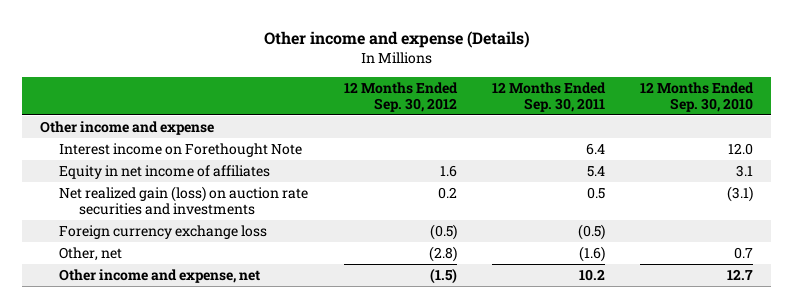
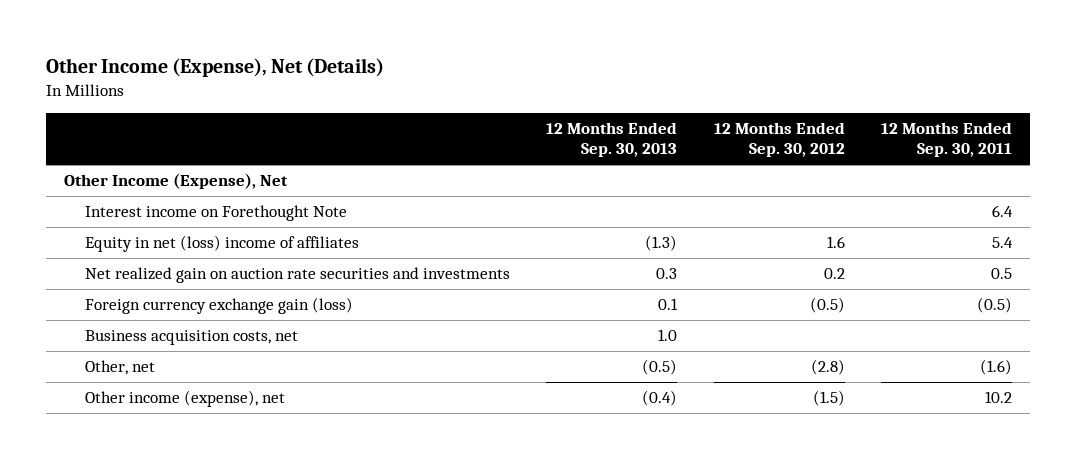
[263,30,530,48] Other income and expense (Details) -> [46,57,385,77] Other Income (Expense), Net (Details)
[640,81,755,112] 12 Months Ended Sep. 30, 2010 -> none
none -> [546,121,678,158] 12 Months Ended Sep. 30, 2013
[40,121,215,136] Other income and expense -> [64,173,289,190] Other Income (Expense), Net
[59,165,271,180] Equity in net income of affiliates -> [84,235,359,253] Equity in net (loss) income of affiliates
[59,186,309,216] Net realized gain (loss) on auction rate securities and investments -> [84,267,510,284] Net realized gain on auction rate securities and investments
[59,225,268,240] Foreign currency exchange loss -> [84,297,353,315] Foreign currency exchange gain (loss)
none -> [84,330,298,346] Business acquisition costs, net
[59,269,261,284] Other income and expense, net -> [84,390,285,408] Other income (expense), net

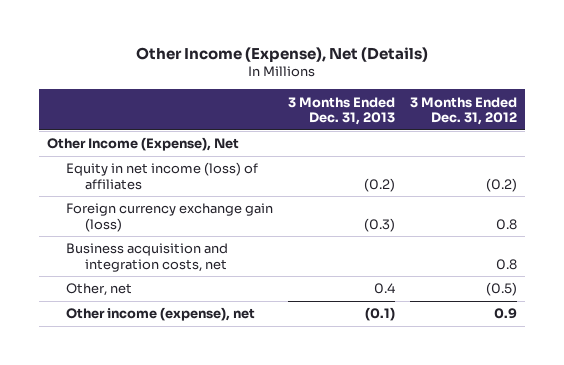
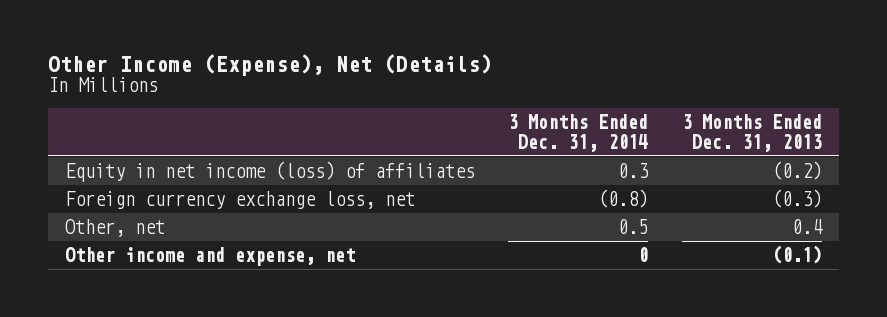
[410,96,518,125] 3 Months Ended Dec. 31, 2012 -> none
none -> [508,113,649,152] 3 Months Ended Dec. 31, 2014
[46,137,239,152] Other Income (Expense), Net -> none
[65,243,228,272] Business acquisition and integration costs, net -> none
[65,203,273,232] Foreign currency exchange gain (loss) -> [64,191,415,210] Foreign currency exchange loss, net
[65,307,255,322] Other income (expense), net -> [64,247,355,267] Other income and expense, net

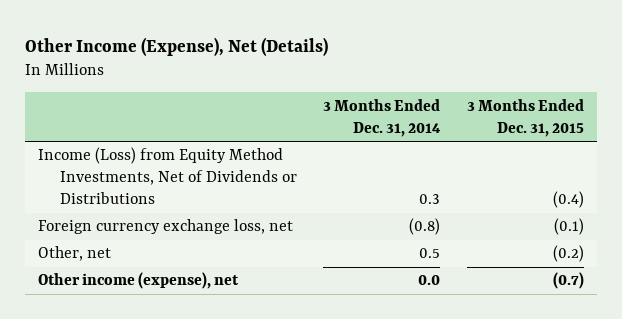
[681,113,822,152] 3 Months Ended Dec. 31, 2013 -> none
none -> [467,98,585,137] 3 Months Ended Dec. 31, 2015
[64,161,475,183] Equity in net income (loss) of affiliates -> none
none -> [38,147,297,205] Income (Loss) from Equity Method Investments, Net of Dividends or Distributions
[64,247,355,267] Other income and expense, net -> [38,272,240,290] Other income (expense), net
[638,247,649,263] 0 -> [418,275,441,286] 0.0

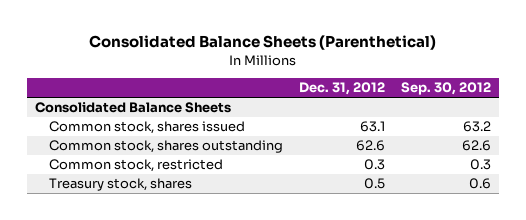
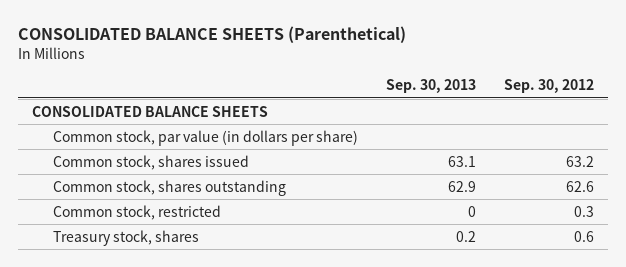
[89,35,437,51] Consolidated Balance Sheets (Parenthetical) -> [18,25,407,43] CONSOLIDATED BALANCE SHEETS (Parenthetical)
[299,82,386,96] Dec. 31, 2012 -> none
none -> [385,79,476,94] Sep. 30, 2013
[34,102,231,114] Consolidated Balance Sheets -> [32,105,269,117] CONSOLIDATED BALANCE SHEETS
none -> [52,129,358,146] Common stock, par value (in dollars per share)

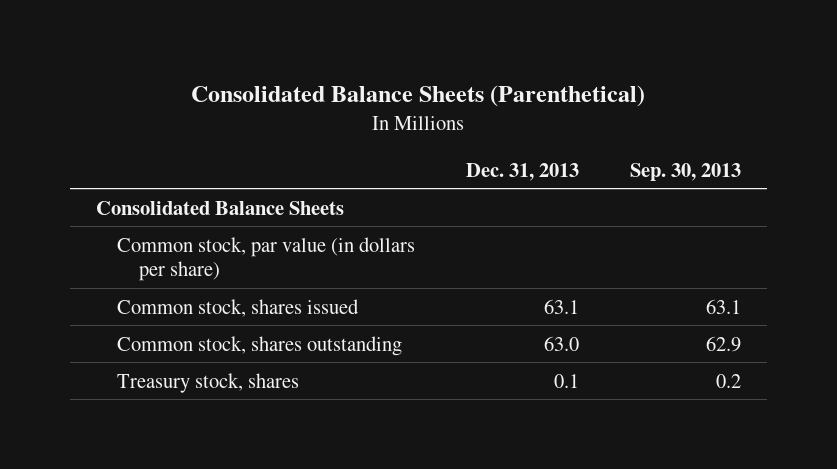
[18,25,407,43] CONSOLIDATED BALANCE SHEETS (Parenthetical) -> [191,85,646,108] Consolidated Balance Sheets (Parenthetical)
[503,79,594,94] Sep. 30, 2012 -> none
none -> [466,162,580,181] Dec. 31, 2013
[32,105,269,117] CONSOLIDATED BALANCE SHEETS -> [95,200,344,215] Consolidated Balance Sheets
[52,204,221,220] Common stock, restricted -> none

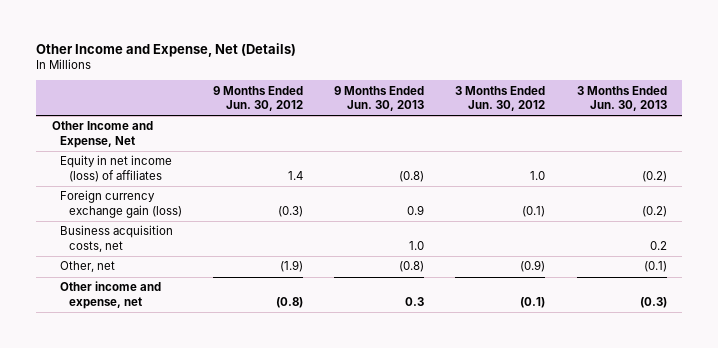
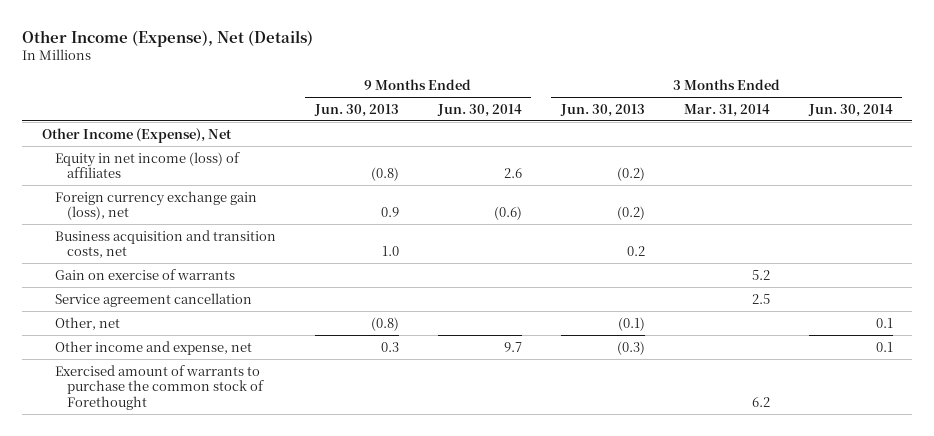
[36,42,297,57] Other Income and Expense, Net (Details) -> [22,29,314,47] Other Income (Expense), Net (Details)
[212,85,303,111] 9 Months Ended Jun. 30, 2012 -> none
[455,85,546,111] 3 Months Ended Jun. 30, 2012 -> none
none -> [436,103,522,117] Jun. 30, 2014
none -> [683,103,770,117] Mar. 31, 2014
none -> [807,103,893,117] Jun. 30, 2014
[51,121,153,148] Other Income and Expense, Net -> [41,127,232,143] Other Income (Expense), Net
[60,190,182,218] Foreign currency exchange gain (loss) -> [54,190,257,221] Foreign currency exchange gain (loss), net
[60,225,174,252] Business acquisition costs, net -> [54,229,276,259] Business acquisition and transition costs, net
none -> [54,268,235,280] Gain on exercise of warrants
none -> [54,292,252,307] Service agreement cancellation
none -> [54,364,265,410] Exercised amount of warrants to purchase the common stock of Forethought

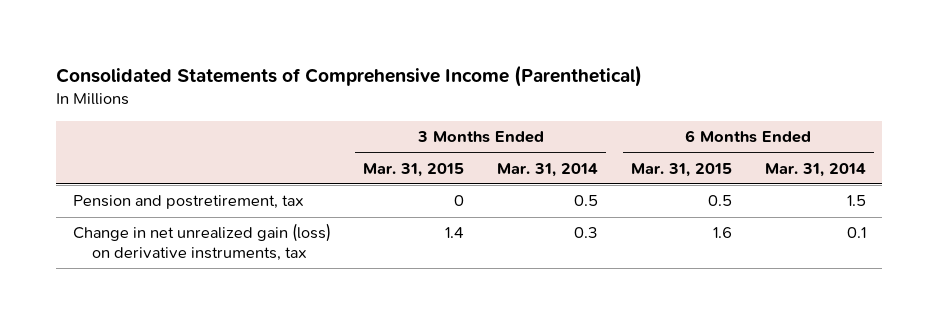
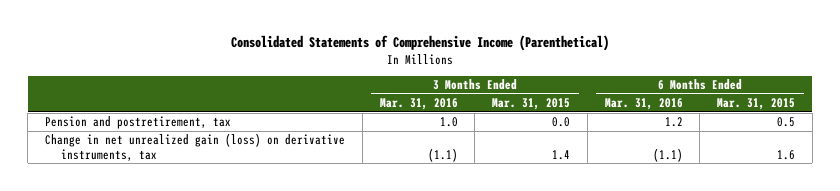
[497,162,599,177] Mar. 31, 2014 -> none
[764,162,866,177] Mar. 31, 2014 -> none
none -> [379,98,458,111] Mar. 31, 2016
none -> [604,98,683,111] Mar. 31, 2016
[454,195,465,207] 0 -> [552,117,571,128] 0.0

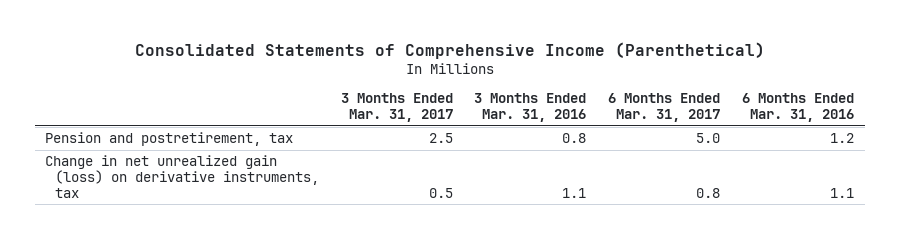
[492,98,571,111] Mar. 31, 2015 -> none
[717,98,796,111] Mar. 31, 2015 -> none
none -> [340,93,453,123] 3 Months Ended Mar. 31, 2017
none -> [608,93,721,123] 6 Months Ended Mar. 31, 2017
[439,117,458,128] 1.0 -> [562,133,587,144] 0.8
[427,147,458,162] (1.1) -> [562,187,587,198] 1.1
[652,147,683,162] (1.1) -> [829,187,854,198] 1.1

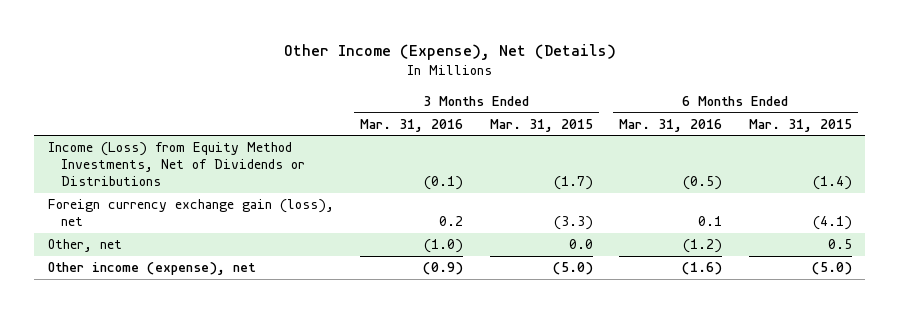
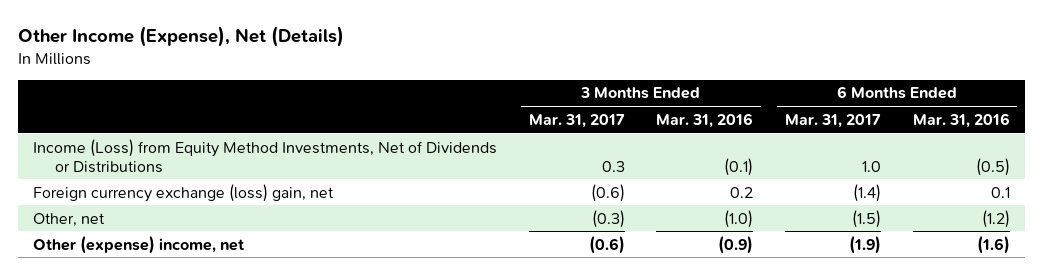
[489,118,593,132] Mar. 31, 2015 -> none
[748,118,852,132] Mar. 31, 2015 -> none
none -> [528,113,625,128] Mar. 31, 2017
none -> [785,113,882,128] Mar. 31, 2017
[47,199,334,227] Foreign currency exchange gain (loss), net -> [33,183,335,202] Foreign currency exchange (loss) gain, net
[47,262,256,276] Other income (expense), net -> [33,235,245,254] Other (expense) income, net

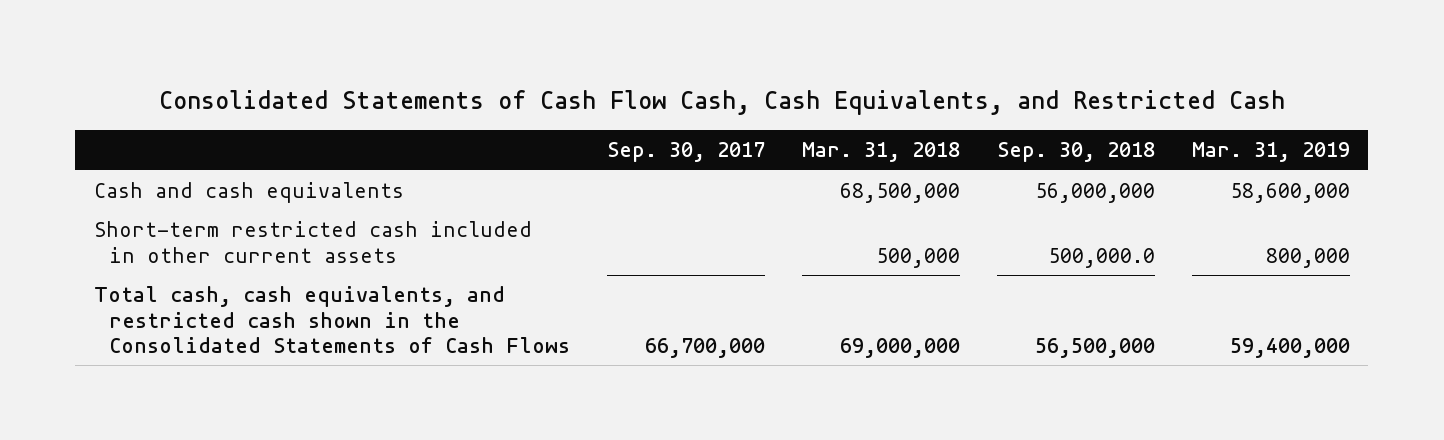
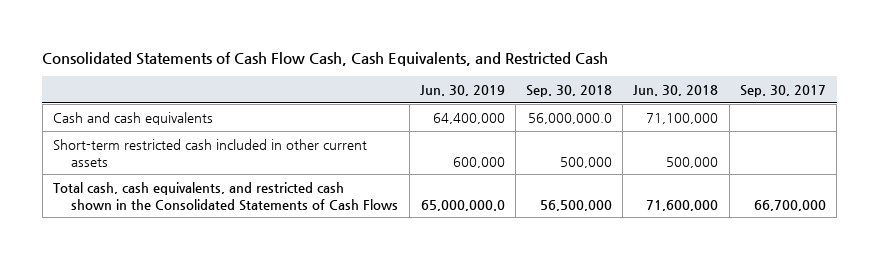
[802,142,961,163] Mar. 31, 2018 -> none
[1191,142,1350,163] Mar. 31, 2019 -> none
none -> [419,84,505,96] Jun. 30, 2019
none -> [633,84,719,96] Jun. 30, 2018
[1034,183,1155,204] 56,000,000 -> [528,112,613,124] 56,000,000.0
[1047,247,1155,268] 500,000.0 -> [560,156,613,168] 500,000

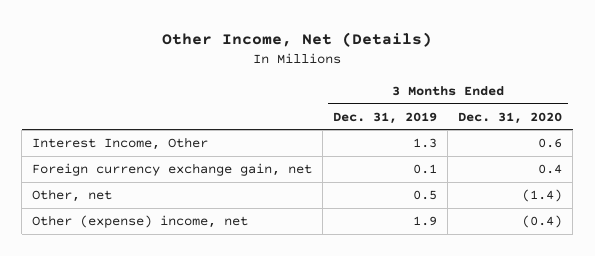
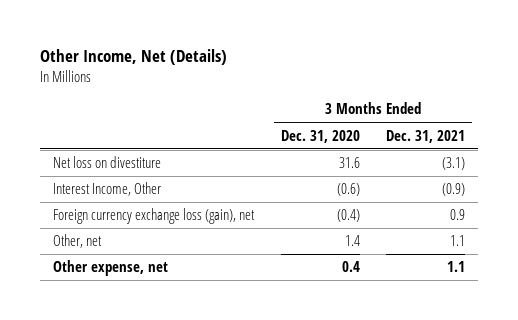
[333,111,438,124] Dec. 31, 2019 -> none
none -> [385,129,465,143] Dec. 31, 2021
none -> [53,156,162,169] Net loss on divestiture
[538,138,563,149] 0.6 -> [336,183,360,197] (0.6)
[32,163,313,177] Foreign currency exchange gain, net -> [53,208,256,225] Foreign currency exchange loss (gain), net
[538,164,563,175] 0.4 -> [336,209,360,223] (0.4)
[522,189,563,203] (1.4) -> [344,235,360,247] 1.4
[32,215,249,229] Other (expense) income, net -> [53,260,169,277] Other expense, net
[522,215,563,229] (0.4) -> [341,261,360,273] 0.4

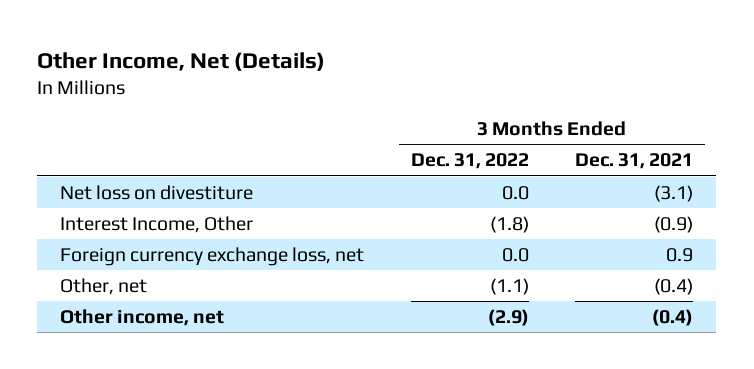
[280,129,360,143] Dec. 31, 2020 -> none
none -> [410,153,529,170] Dec. 31, 2022
[53,208,256,225] Foreign currency exchange loss (gain), net -> [60,246,365,266] Foreign currency exchange loss, net
[449,235,465,247] 1.1 -> [654,277,694,295] (0.4)
[53,260,169,277] Other expense, net -> [60,308,225,326] Other income, net
[446,261,465,273] 1.1 -> [652,308,694,326] (0.4)

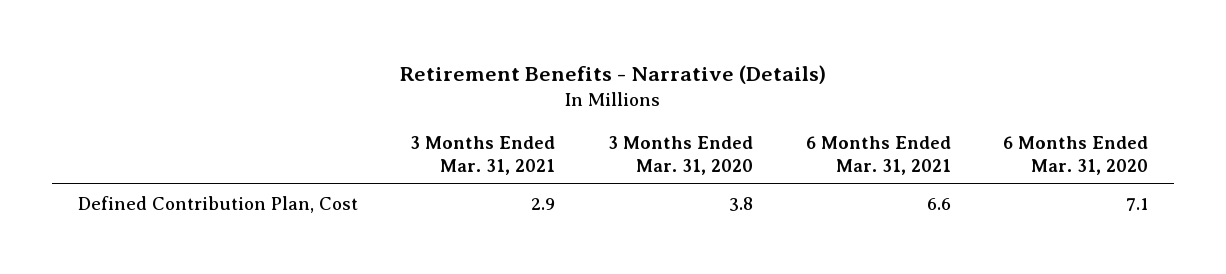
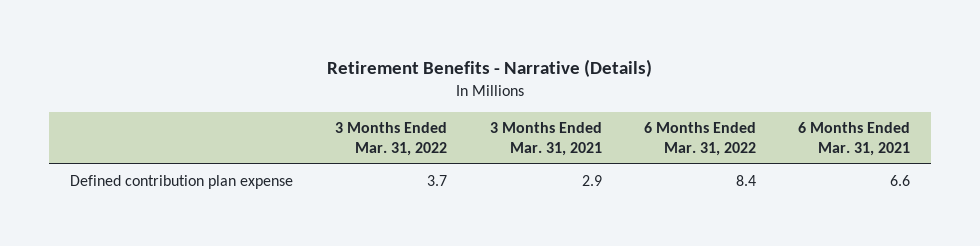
[608,136,754,175] 3 Months Ended Mar. 31, 2020 -> none
[1003,136,1149,175] 6 Months Ended Mar. 31, 2020 -> none
none -> [335,121,448,157] 3 Months Ended Mar. 31, 2022
none -> [643,121,756,157] 6 Months Ended Mar. 31, 2022
[77,195,358,213] Defined Contribution Plan, Cost -> [69,175,293,190] Defined contribution plan expense

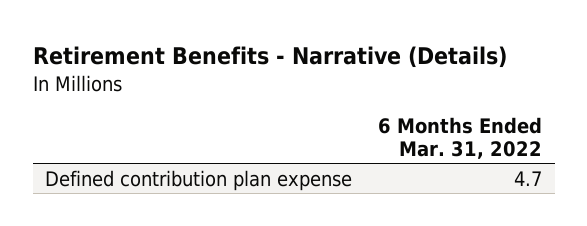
[335,121,448,157] 3 Months Ended Mar. 31, 2022 -> none
[489,121,602,157] 3 Months Ended Mar. 31, 2021 -> none
[798,121,911,157] 6 Months Ended Mar. 31, 2021 -> none
[735,175,756,187] 8.4 -> [514,170,543,186] 4.7

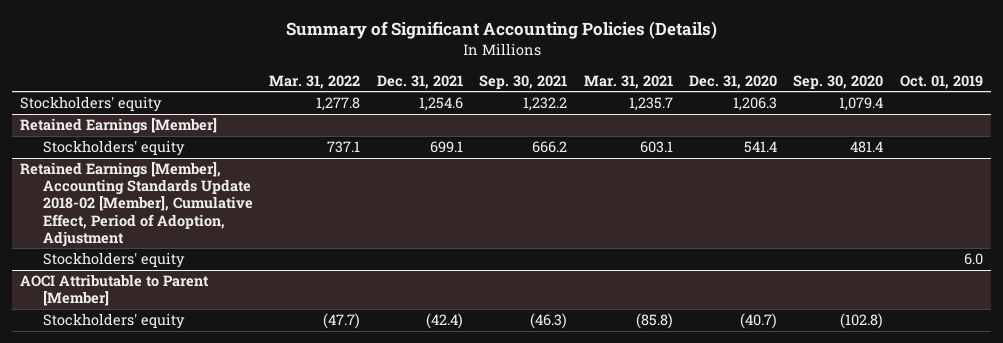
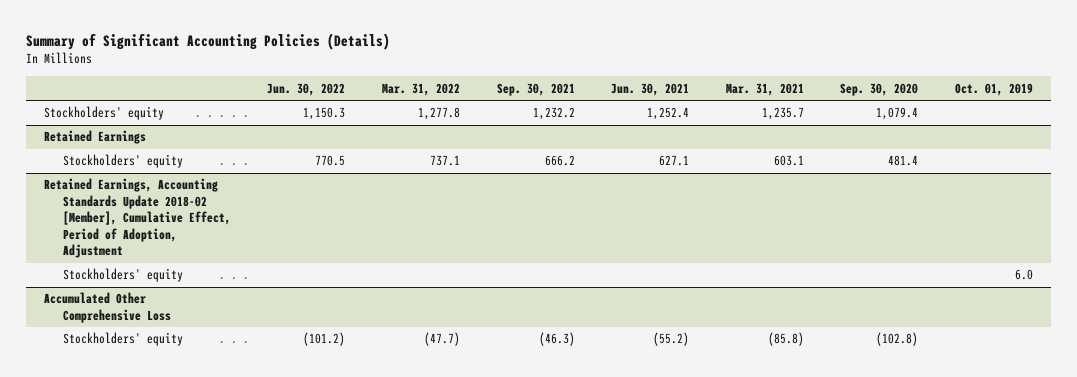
[376,74,463,89] Dec. 31, 2021 -> none
[689,74,778,89] Dec. 31, 2020 -> none
none -> [267,82,346,96] Jun. 30, 2022
none -> [611,82,690,96] Jun. 30, 2021
[20,118,218,135] Retained Earnings [Member] -> [44,130,147,145] Retained Earnings
[20,162,253,247] Retained Earnings [Member], Accounting Standards Update 2018-02 [Member], Cumulative Effect, Period of Adoption, Adjustment -> [44,178,231,259] Retained Earnings, Accounting Standards Update 2018-02 [Member], Cumulative Effect, Period of Adoption, Adjustment
[20,274,210,307] AOCI Attributable to Parent [Member] -> [44,292,171,323] Accumulated Other Comprehensive Loss

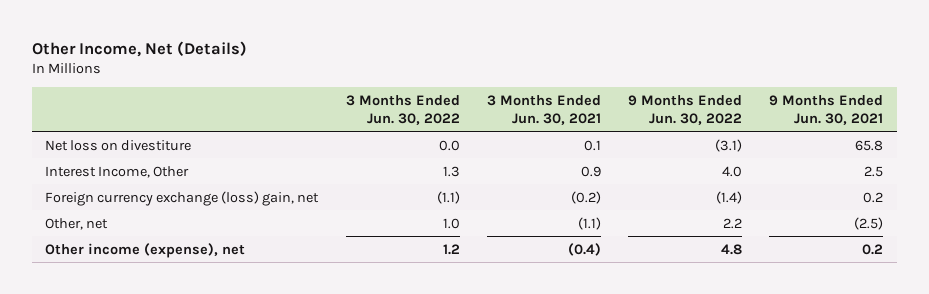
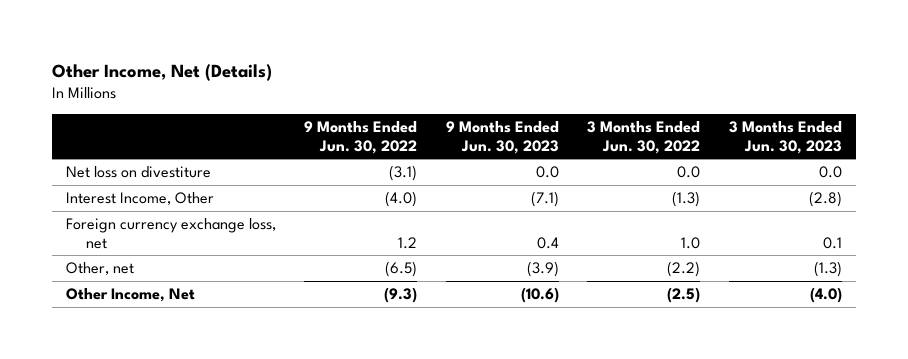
[486,95,601,125] 3 Months Ended Jun. 30, 2021 -> none
[769,95,884,125] 9 Months Ended Jun. 30, 2021 -> none
none -> [445,121,559,154] 9 Months Ended Jun. 30, 2023
none -> [728,121,842,154] 3 Months Ended Jun. 30, 2023
[442,165,460,177] 1.3 -> [672,191,701,208] (1.3)
[722,165,743,177] 4.0 -> [385,191,418,208] (4.0)
[45,190,320,206] Foreign currency exchange (loss) gain, net -> [65,218,276,249] Foreign currency exchange loss, net
[436,190,460,204] (1.1) -> [681,236,701,249] 1.0
[716,190,743,204] (1.4) -> [398,236,418,249] 1.2
[442,217,460,229] 1.0 -> [667,261,701,278] (2.2)
[723,217,743,229] 2.2 -> [385,261,418,278] (6.5)
[45,242,246,258] Other income (expense), net -> [65,288,195,303] Other Income, Net
[442,243,460,255] 1.2 -> [667,287,701,304] (2.5)
[721,243,743,255] 4.8 -> [384,287,418,304] (9.3)

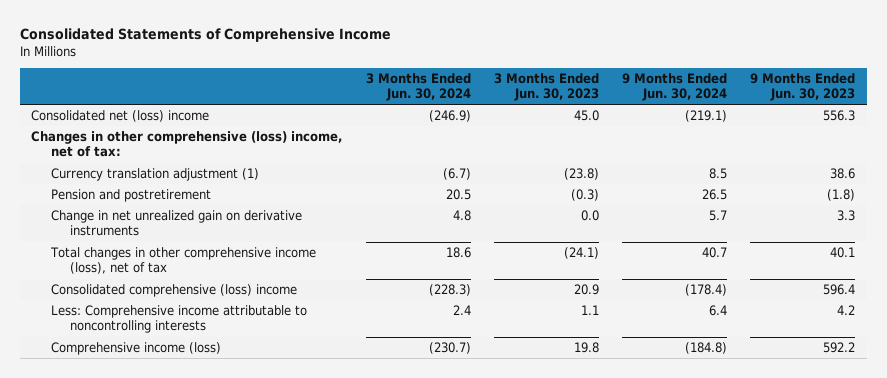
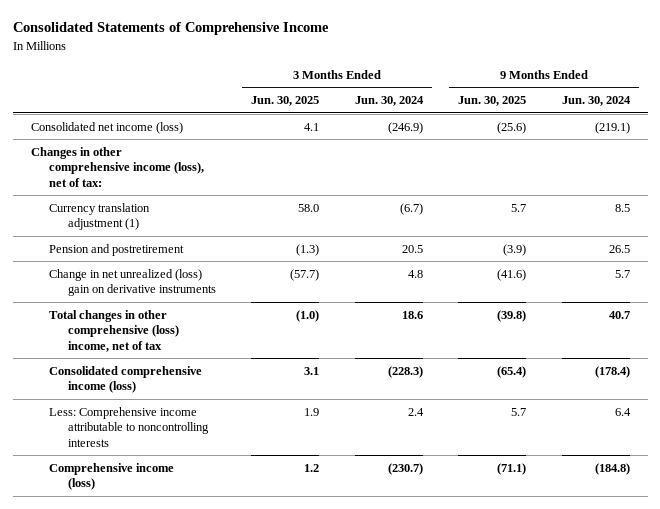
[493,73,599,102] 3 Months Ended Jun. 30, 2023 -> none
[750,73,856,102] 9 Months Ended Jun. 30, 2023 -> none
none -> [251,96,320,107] Jun. 30, 2025
none -> [458,96,527,107] Jun. 30, 2025
[31,110,210,123] Consolidated net (loss) income -> [30,121,183,134] Consolidated net income (loss)
[31,131,343,158] Changes in other comprehensive (loss) income, net of tax: -> [30,146,205,187] Changes in other comprehensive income (loss), net of tax:
[50,210,302,237] Change in net unrealized gain on derivative instruments -> [49,268,216,297] Change in net unrealized (loss) gain on derivative instruments
[49,247,316,275] Total changes in other comprehensive income (loss), net of tax -> [49,309,179,352] Total changes in other comprehensive (loss) income, net of tax
[50,284,297,298] Consolidated comprehensive (loss) income -> [49,365,203,394] Consolidated comprehensive income (loss)

